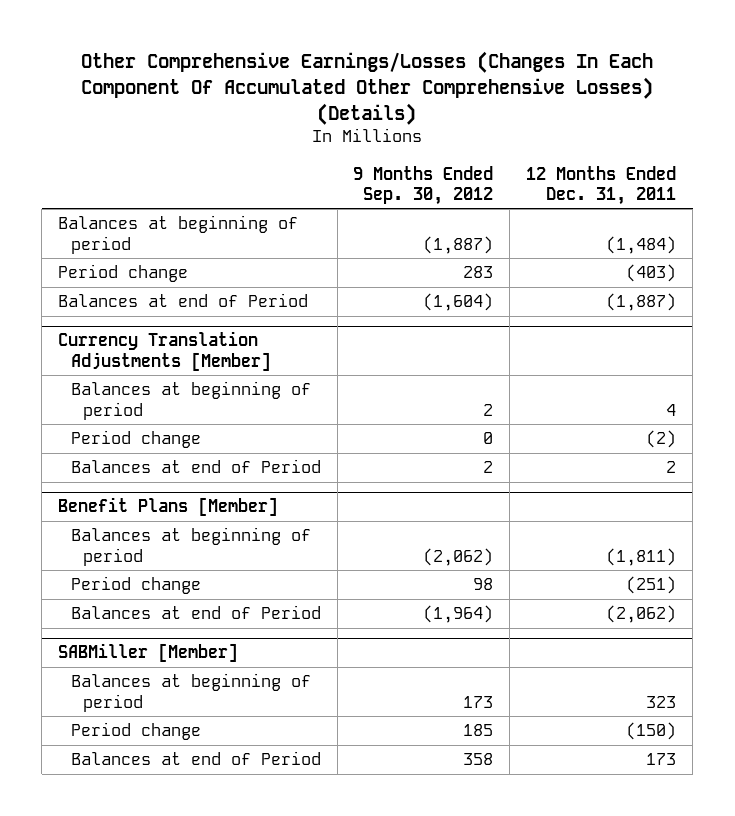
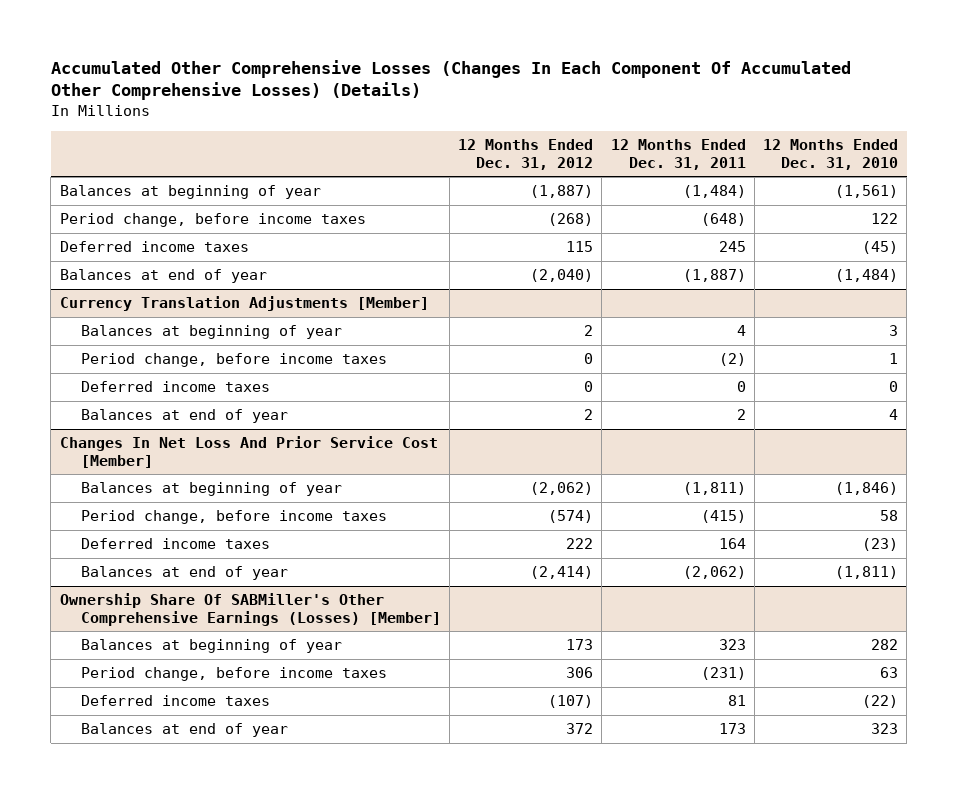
[81,50,654,125] Other Comprehensive Earnings/Losses (Changes In Each Component Of Accumulated Other Comprehensive Losses) (Details) -> [50,59,851,101] Accumulated Other Comprehensive Losses (Changes In Each Component Of Accumulated Other Comprehensive Losses) (Details)
[353,165,494,205] 9 Months Ended Sep. 30, 2012 -> none
none -> [458,138,594,170] 12 Months Ended Dec. 31, 2012
none -> [763,138,899,170] 12 Months Ended Dec. 31, 2010
[58,215,299,254] Balances at beginning of period -> [59,185,321,200] Balances at beginning of year
[58,264,189,283] Period change -> [59,213,366,228] Period change, before income taxes
[626,264,677,283] (403) -> [700,213,746,227] (648)
none -> [59,241,249,253] Deferred income taxes
[58,293,309,308] Balances at end of Period -> [59,269,267,284] Balances at end of year
[58,497,279,517] Benefit Plans [Member] -> none
[58,643,239,663] SABMiller [Member] -> none
[70,381,311,420] Balances at beginning of period -> [80,325,342,340] Balances at beginning of year
[70,430,201,449] Period change -> [80,353,387,368] Period change, before income taxes
none -> [80,381,270,393] Deferred income taxes
[70,459,321,474] Balances at end of Period -> [80,409,288,424] Balances at end of year
none -> [59,436,438,468] Changes In Net Loss And Prior Service Cost [Member]
[70,527,311,566] Balances at beginning of period -> [80,482,342,497] Balances at beginning of year
[70,576,201,595] Period change -> [80,510,387,525] Period change, before income taxes
[626,576,677,595] (251) -> [700,510,746,524] (415)
none -> [80,538,270,550] Deferred income taxes
[70,605,321,620] Balances at end of Period -> [80,566,288,581] Balances at end of year
none -> [59,593,441,626] Ownership Share Of SABMiller's Other Comprehensive Earnings (Losses) [Member]
[70,673,311,712] Balances at beginning of period -> [80,639,342,654] Balances at beginning of year
[70,722,201,741] Period change -> [80,667,387,682] Period change, before income taxes
[626,722,677,741] (150) -> [700,667,746,681] (231)
none -> [80,695,270,707] Deferred income taxes
[70,751,321,766] Balances at end of Period -> [80,723,288,738] Balances at end of year

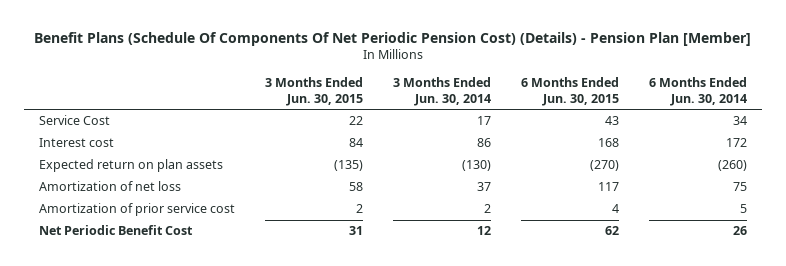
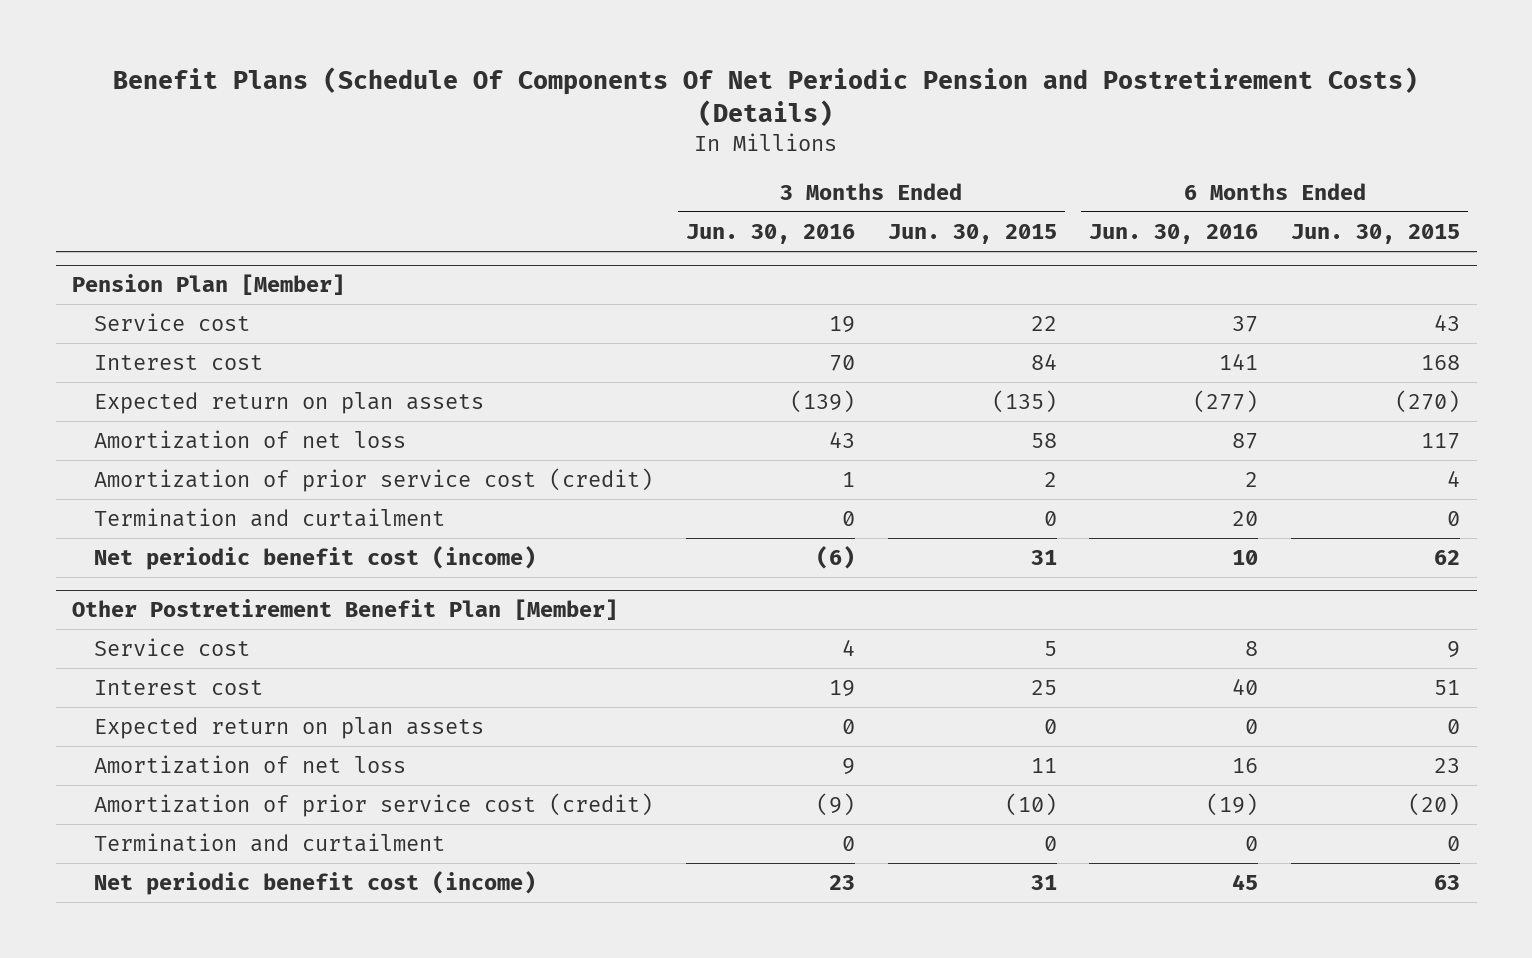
[33,31,751,46] Benefit Plans (Schedule Of Components Of Net Periodic Pension Cost) (Details) - Pension Plan [Member] -> [113,66,1419,127] Benefit Plans (Schedule Of Components Of Net Periodic Pension and Postretirement Costs) (Details)
[392,76,491,106] 3 Months Ended Jun. 30, 2014 -> none
[649,76,748,106] 6 Months Ended Jun. 30, 2014 -> none
none -> [686,224,856,245] Jun. 30, 2016
none -> [1089,224,1259,245] Jun. 30, 2016
none -> [72,274,346,296] Pension Plan [Member]
[38,115,110,126] Service Cost -> [94,313,251,332] Service cost
[38,203,235,217] Amortization of prior service cost -> [94,468,654,493] Amortization of prior service cost (credit)
none -> [94,508,446,528] Termination and curtailment
[38,225,193,236] Net Periodic Benefit Cost -> [94,546,537,571] Net periodic benefit cost (income)
none -> [72,599,619,621] Other Postretirement Benefit Plan [Member]
none -> [94,638,251,657] Service cost
none -> [94,680,264,696] Interest cost
none -> [94,717,485,740] Expected return on plan assets
none -> [94,755,407,775] Amortization of net loss
none -> [94,793,654,818] Amortization of prior service cost (credit)
none -> [94,833,446,853] Termination and curtailment
none -> [94,871,537,896] Net periodic benefit cost (income)

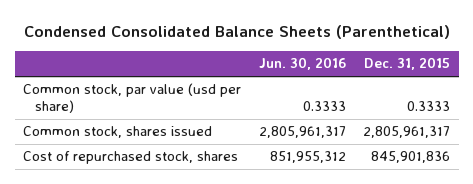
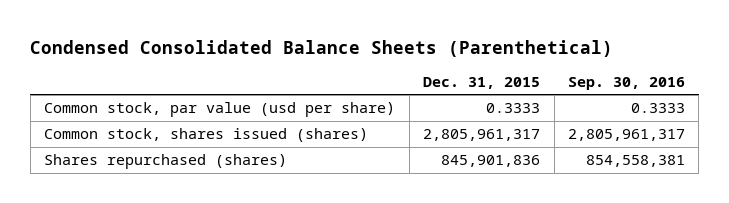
[258,57,346,71] Jun. 30, 2016 -> none
none -> [567,76,685,90] Sep. 30, 2016
[23,126,213,139] Common stock, shares issued -> [44,128,369,143] Common stock, shares issued (shares)
[23,151,239,165] Cost of repurchased stock, shares -> [44,154,288,170] Shares repurchased (shares)

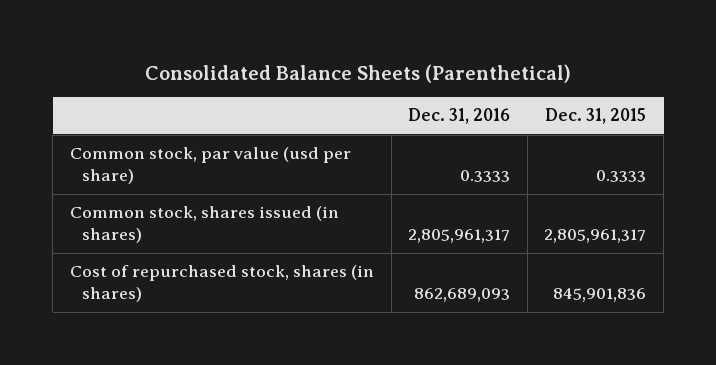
[30,39,614,57] Condensed Consolidated Balance Sheets (Parenthetical) -> [145,63,572,83] Consolidated Balance Sheets (Parenthetical)
[567,76,685,90] Sep. 30, 2016 -> none
none -> [408,108,511,125] Dec. 31, 2016
[44,128,369,143] Common stock, shares issued (shares) -> [69,206,339,244] Common stock, shares issued (in shares)
[44,154,288,170] Shares repurchased (shares) -> [69,265,374,303] Cost of repurchased stock, shares (in shares)

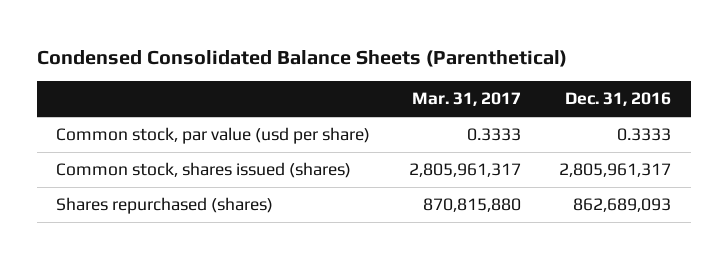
[145,63,572,83] Consolidated Balance Sheets (Parenthetical) -> [36,49,567,67] Condensed Consolidated Balance Sheets (Parenthetical)
[545,108,647,125] Dec. 31, 2015 -> none
none -> [411,92,521,107] Mar. 31, 2017
[69,206,339,244] Common stock, shares issued (in shares) -> [56,162,352,179] Common stock, shares issued (shares)
[69,265,374,303] Cost of repurchased stock, shares (in shares) -> [56,197,274,215] Shares repurchased (shares)

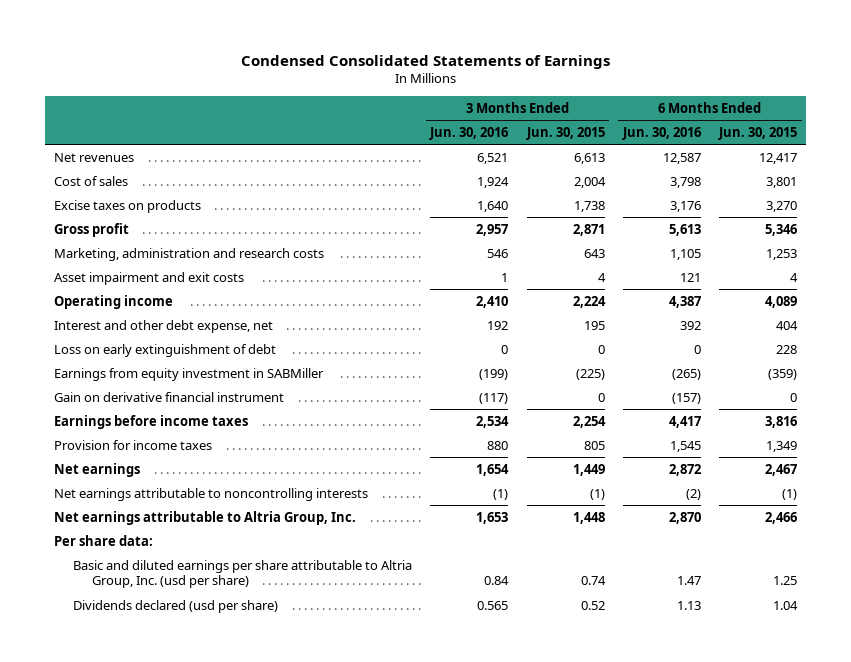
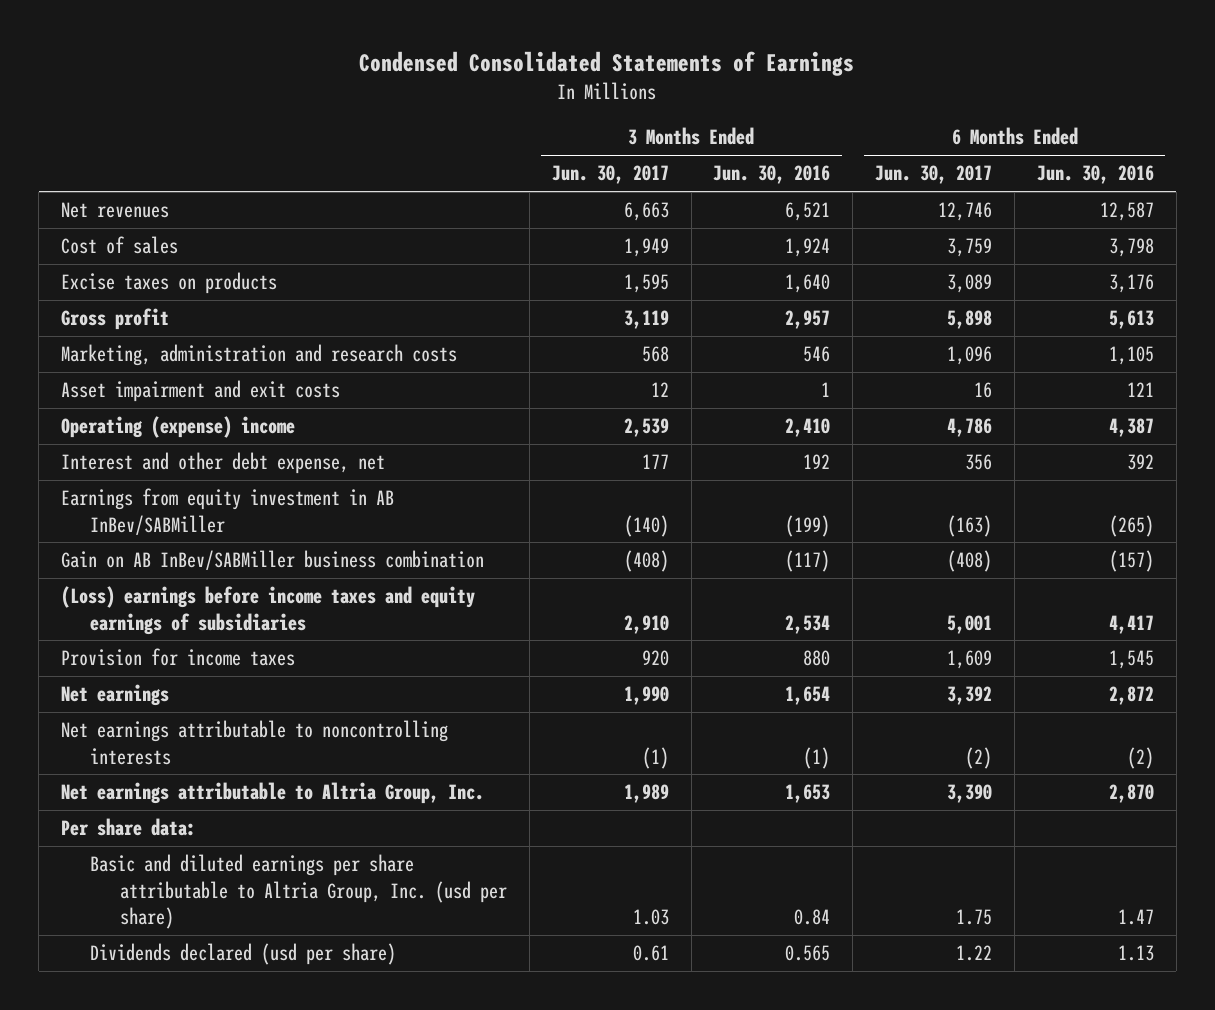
[525,126,605,140] Jun. 30, 2015 -> none
[718,126,798,140] Jun. 30, 2015 -> none
none -> [551,165,669,185] Jun. 30, 2017
none -> [875,165,993,185] Jun. 30, 2017
[54,294,174,309] Operating income -> [60,416,295,439] Operating (expense) income
[54,343,277,357] Loss on early extinguishment of debt -> none
[54,367,325,381] Earnings from equity investment in SABMiller -> [60,488,394,535] Earnings from equity investment in AB InBev/SABMiller
[54,391,285,402] Gain on derivative financial instrument -> [60,550,484,571] Gain on AB InBev/SABMiller business combination
[54,414,249,429] Earnings before income taxes -> [60,586,475,635] (Loss) earnings before income taxes and equity earnings of subsidiaries

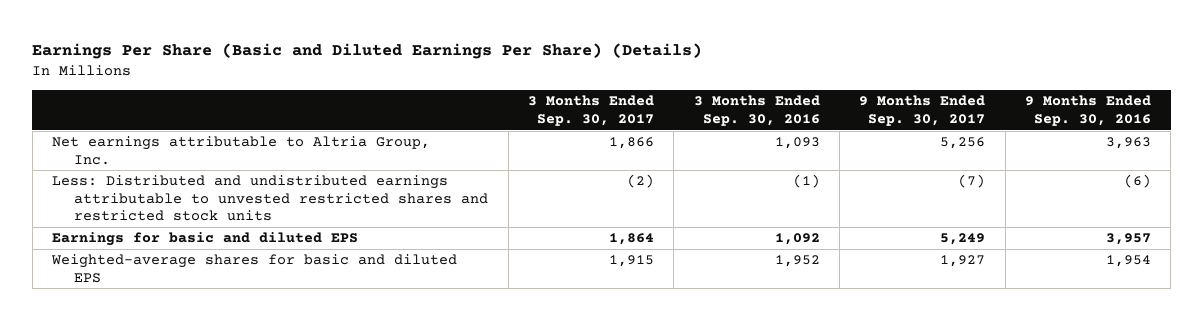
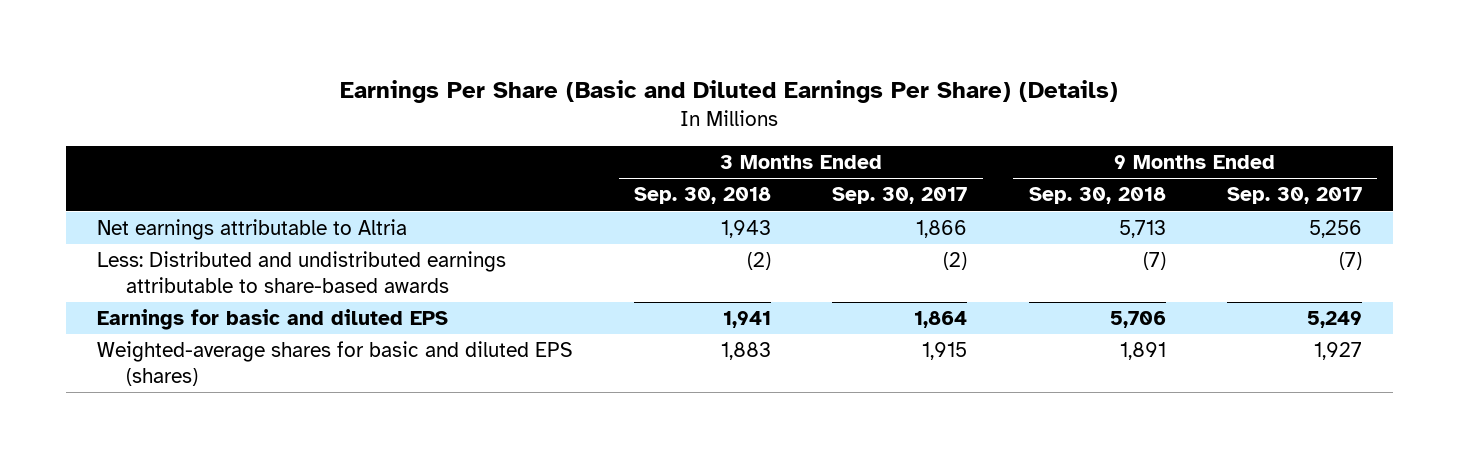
[693,95,820,126] 3 Months Ended Sep. 30, 2016 -> none
[1024,95,1151,126] 9 Months Ended Sep. 30, 2016 -> none
none -> [633,187,771,205] Sep. 30, 2018
none -> [1028,187,1166,205] Sep. 30, 2018
[52,136,431,165] Net earnings attributable to Altria Group, Inc. -> [96,219,407,241] Net earnings attributable to Altria
[52,175,489,222] Less: Distributed and undistributed earnings attributable to unvested restricted shares and restricted stock units -> [96,251,506,294] Less: Distributed and undistributed earnings attributable to share-based awards
[51,254,458,283] Weighted-average shares for basic and diluted EPS -> [96,341,573,387] Weighted-average shares for basic and diluted EPS (shares)

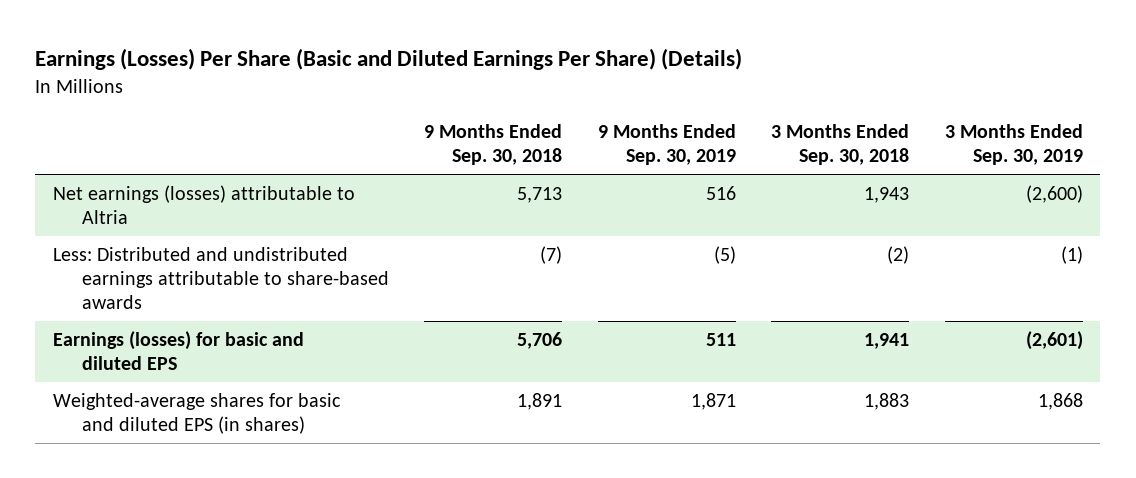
[340,79,1119,103] Earnings Per Share (Basic and Diluted Earnings Per Share) (Details) -> [35,48,743,71] Earnings (Losses) Per Share (Basic and Diluted Earnings Per Share) (Details)
[832,187,968,205] Sep. 30, 2017 -> none
[1227,187,1363,205] Sep. 30, 2017 -> none
none -> [597,124,736,166] 9 Months Ended Sep. 30, 2019
none -> [944,124,1083,166] 3 Months Ended Sep. 30, 2019
[96,219,407,241] Net earnings attributable to Altria -> [53,184,356,224] Net earnings (losses) attributable to Altria
[96,309,448,331] Earnings for basic and diluted EPS -> [53,330,305,370] Earnings (losses) for basic and diluted EPS
[96,341,573,387] Weighted-average shares for basic and diluted EPS (shares) -> [53,392,342,434] Weighted-average shares for basic and diluted EPS (in shares)

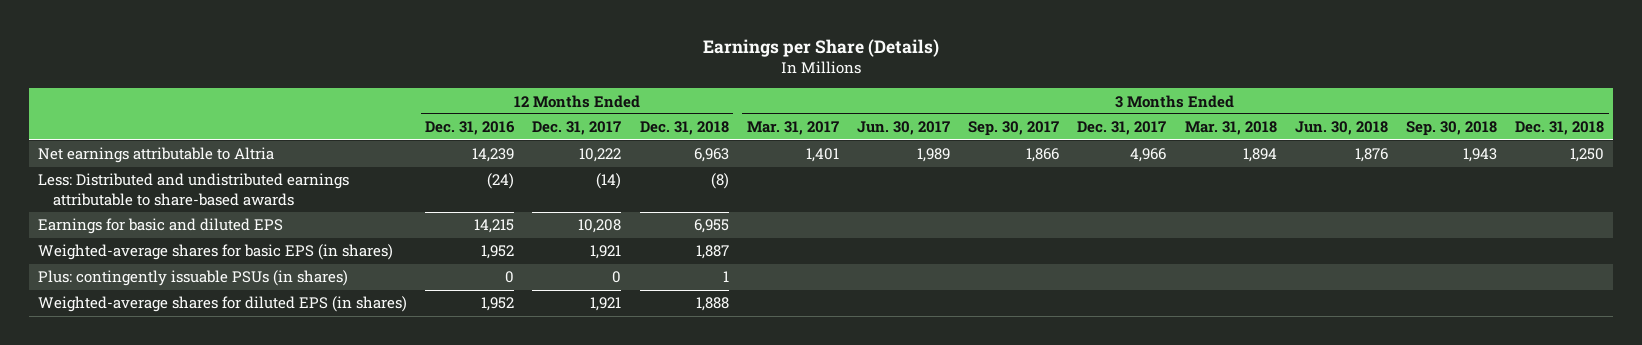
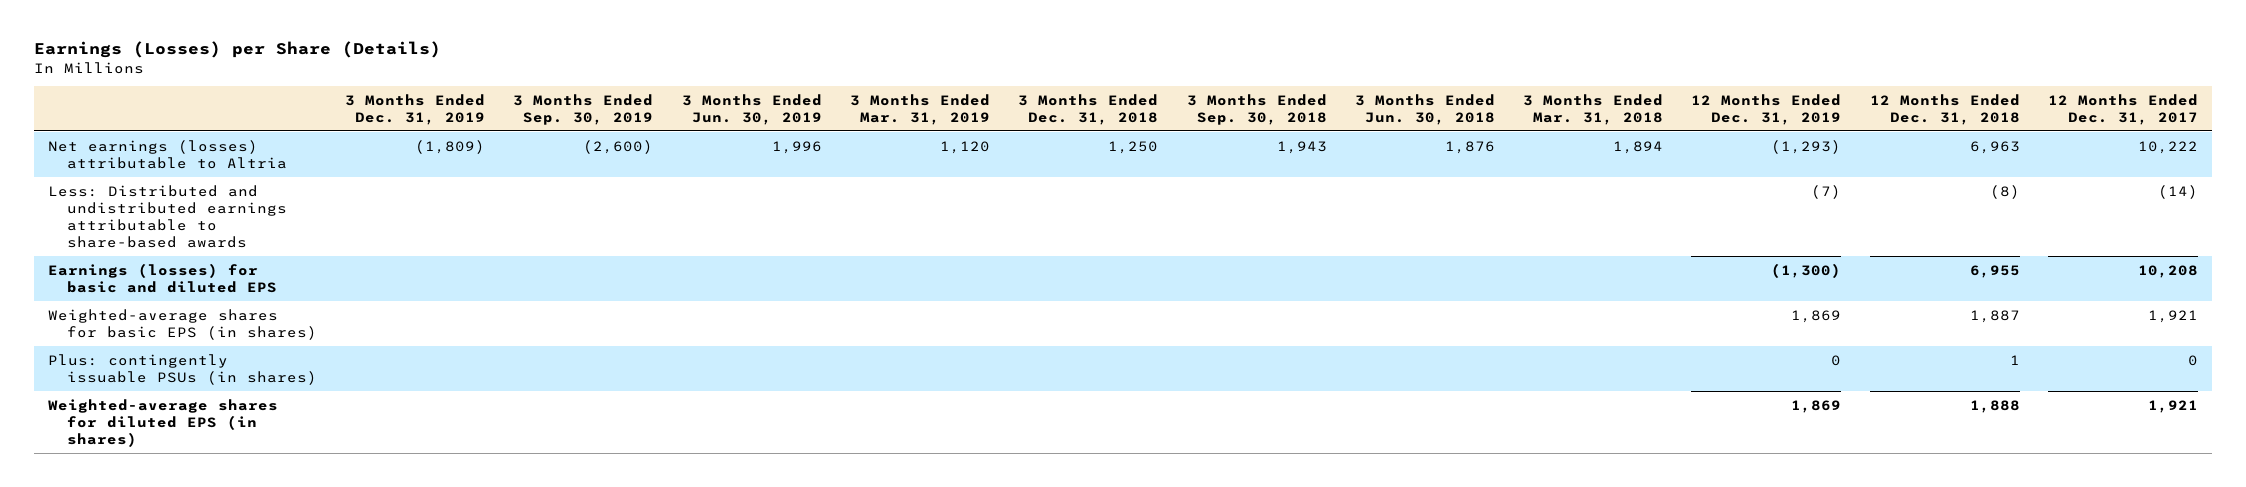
[703,38,940,57] Earnings per Share (Details) -> [33,41,441,59] Earnings (Losses) per Share (Details)
[425,121,516,136] Dec. 31, 2016 -> none
[746,121,839,136] Mar. 31, 2017 -> none
[857,121,951,136] Jun. 30, 2017 -> none
[968,121,1060,137] Sep. 30, 2017 -> none
[1077,121,1167,136] Dec. 31, 2017 -> none
none -> [345,93,486,125] 3 Months Ended Dec. 31, 2019
none -> [513,93,654,125] 3 Months Ended Sep. 30, 2019
none -> [681,93,822,125] 3 Months Ended Jun. 30, 2019
none -> [849,93,990,125] 3 Months Ended Mar. 31, 2019
none -> [1691,93,1842,125] 12 Months Ended Dec. 31, 2019
[38,147,275,164] Net earnings attributable to Altria -> [47,139,287,169] Net earnings (losses) attributable to Altria
[38,218,284,235] Earnings for basic and diluted EPS -> [47,262,277,293] Earnings (losses) for basic and diluted EPS

